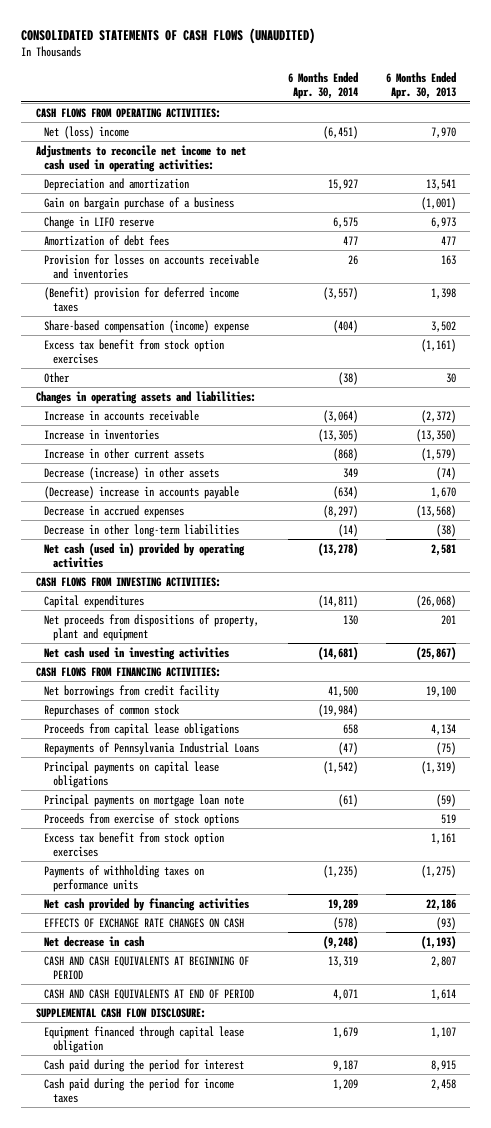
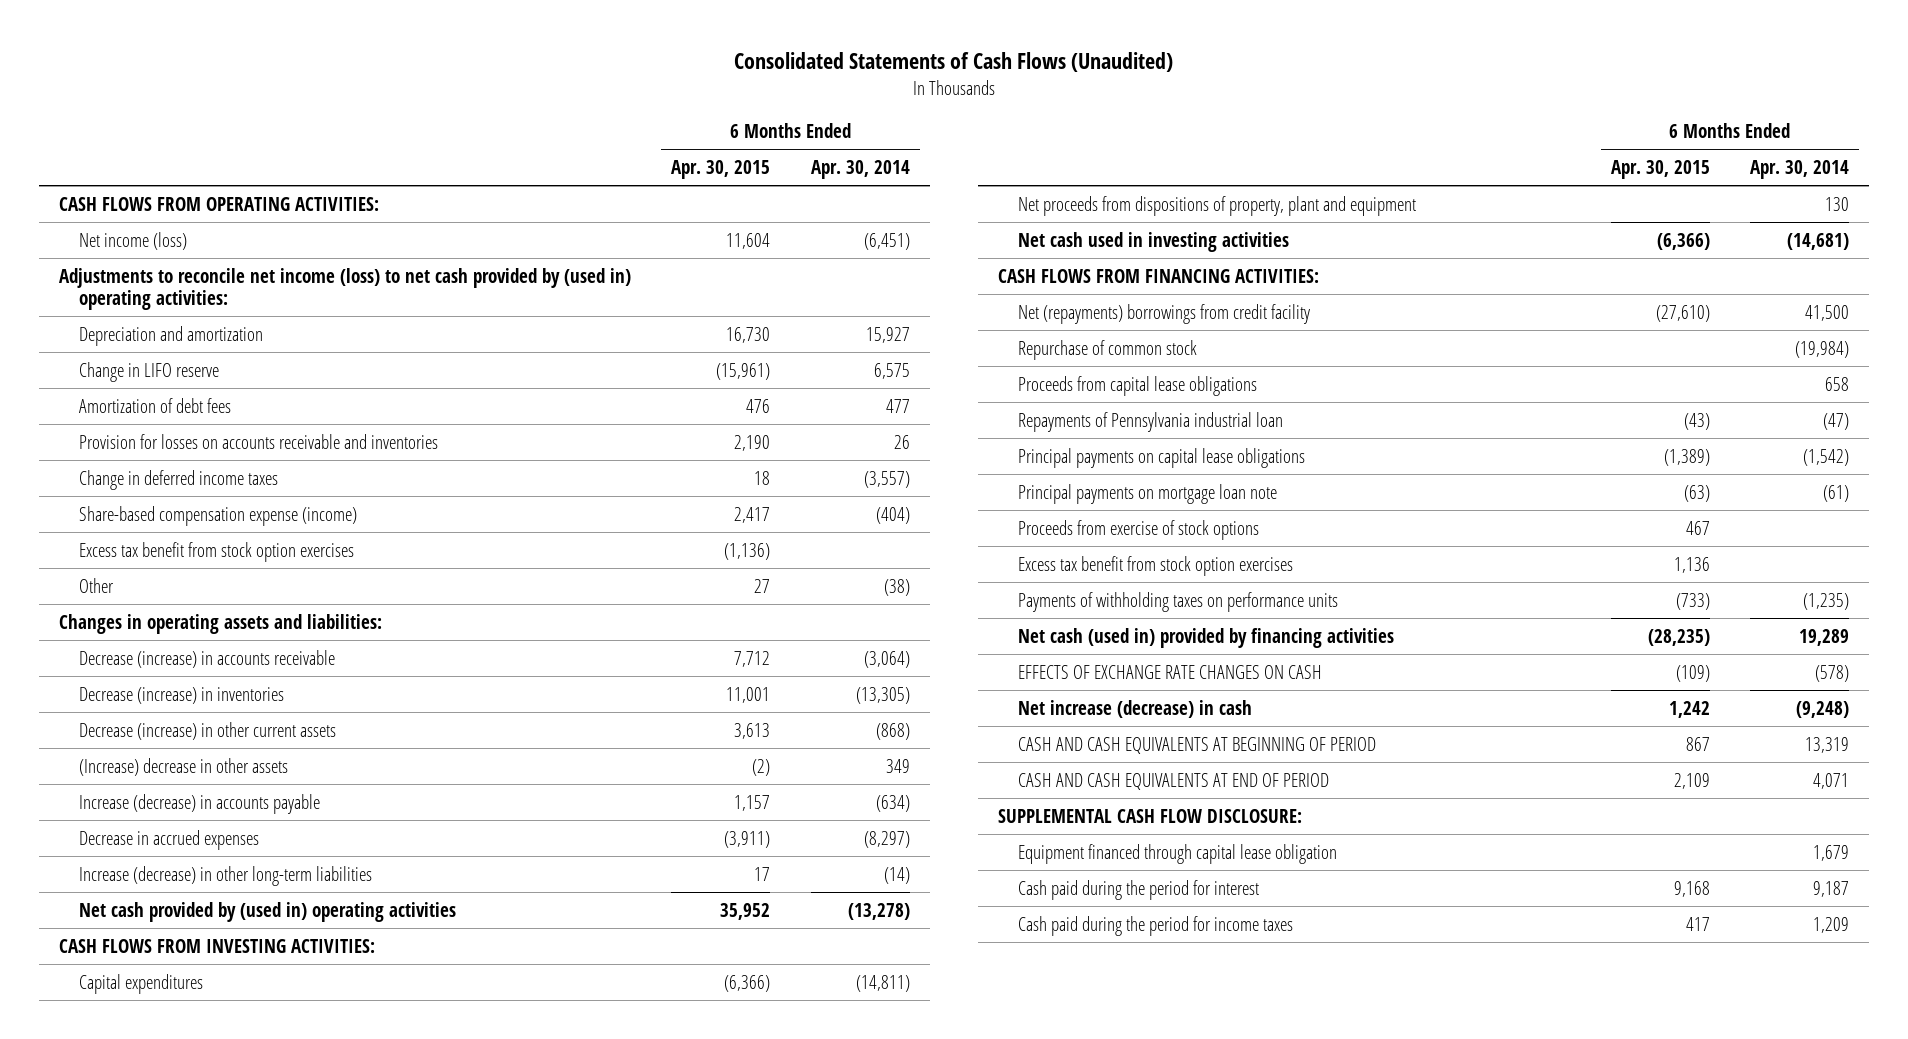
[21,28,316,45] CONSOLIDATED STATEMENTS OF CASH FLOWS (UNAUDITED) -> [734,51,1174,72] Consolidated Statements of Cash Flows (Unaudited)
[385,72,456,100] 6 Months Ended Apr. 30, 2013 -> none
none -> [671,160,771,180] Apr. 30, 2015
[44,125,130,139] Net (loss) income -> [79,231,188,250] Net income (loss)
[35,144,246,173] Adjustments to reconcile net income to net cash used in operating activities: -> [59,267,632,311] Adjustments to reconcile net income (loss) to net cash provided by (used in) operating activities:
[44,196,235,210] Gain on bargain purchase of a business -> none
[44,286,240,313] (Benefit) provision for deferred income taxes -> [79,469,279,490] Change in deferred income taxes
[44,319,250,333] Share-based compensation (income) expense -> [79,505,358,526] Share-based compensation expense (income)
[44,409,200,421] Increase in accounts receivable -> [79,649,336,668] Decrease (increase) in accounts receivable
[44,428,160,440] Increase in inventories -> [79,686,285,704] Decrease (increase) in inventories
[44,447,205,459] Increase in other current assets -> [79,721,337,740] Decrease (increase) in other current assets
[44,466,220,480] Decrease (increase) in other assets -> [79,757,289,776] (Increase) decrease in other assets
[44,485,240,499] (Decrease) increase in accounts payable -> [79,793,321,814] Increase (decrease) in accounts payable
[44,523,240,537] Decrease in other long-term liabilities -> [79,865,373,886] Increase (decrease) in other long-term liabilities
[44,542,246,569] Net cash (used in) provided by operating activities -> [79,901,457,922] Net cash provided by (used in) operating activities
[44,684,220,698] Net borrowings from credit facility -> [1018,303,1311,324] Net (repayments) borrowings from credit facility
[44,703,181,717] Repurchases of common stock -> [1018,339,1198,360] Repurchase of common stock
[44,741,260,755] Repayments of Pennsylvania Industrial Loans -> [1018,411,1284,432] Repayments of Pennsylvania industrial loan
[44,897,250,911] Net cash provided by financing activities -> [1018,627,1395,648] Net cash (used in) provided by financing activities
[44,935,145,947] Net decrease in cash -> [1018,699,1253,718] Net increase (decrease) in cash

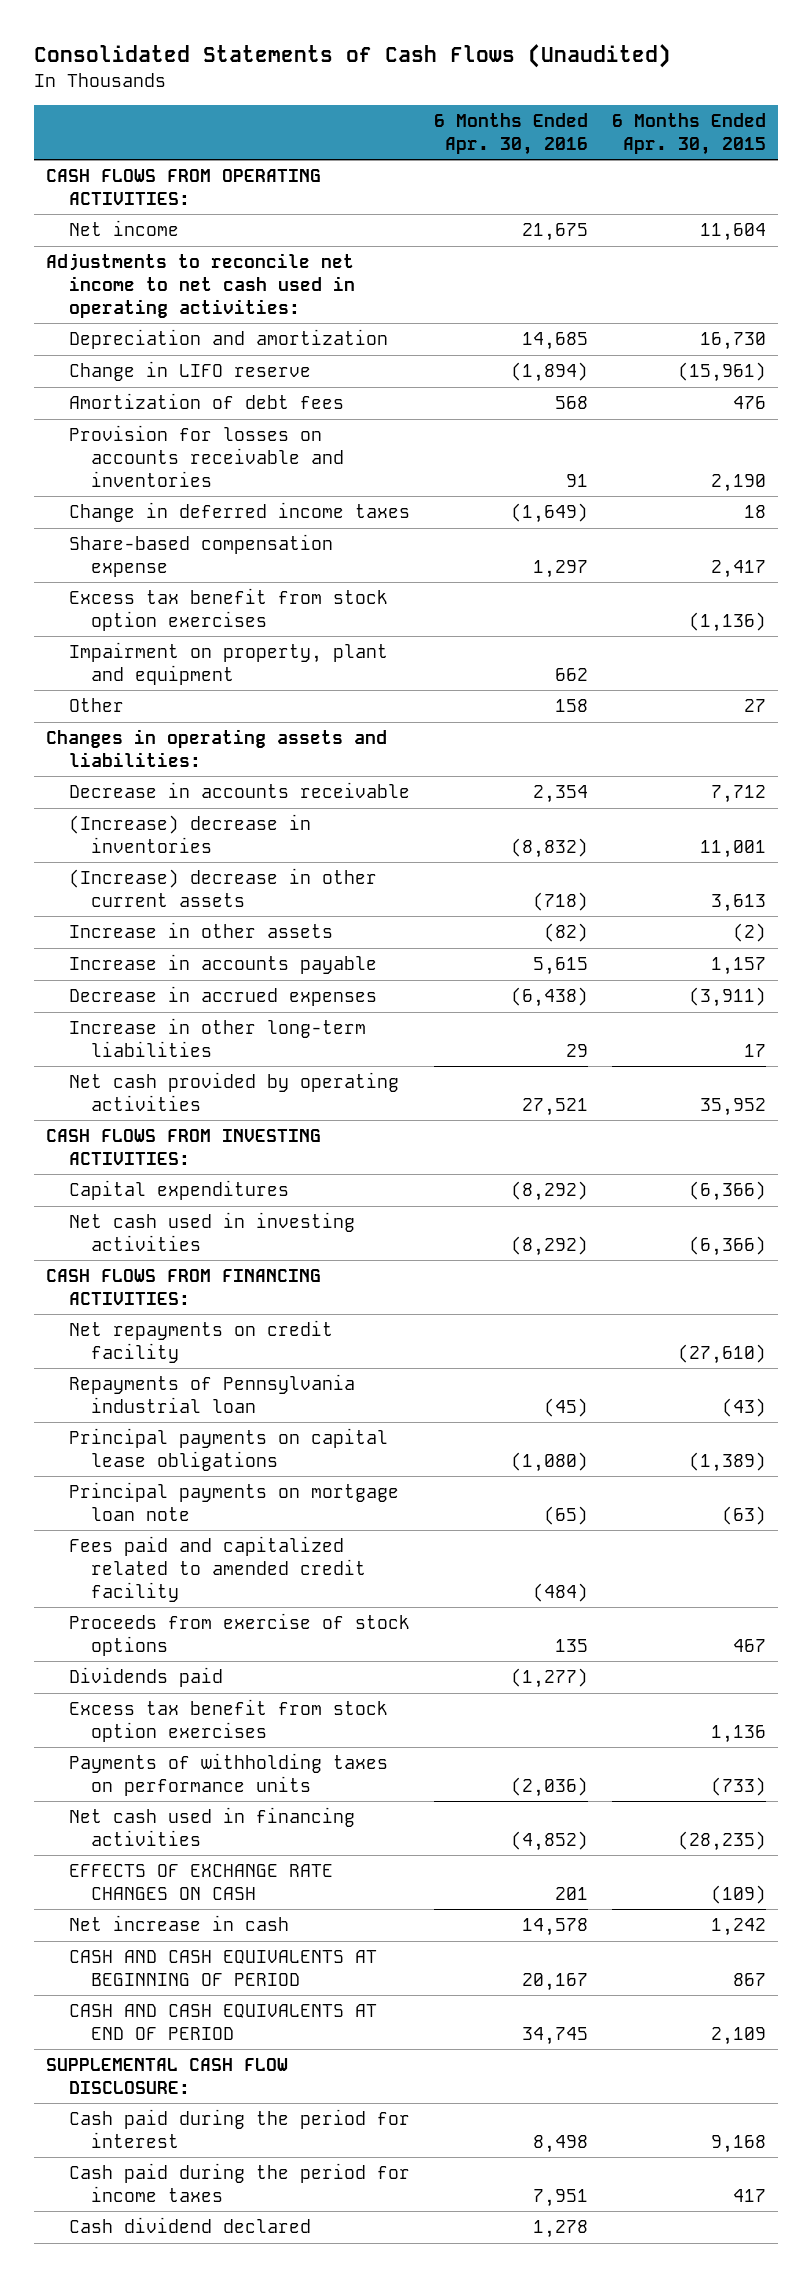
[810,160,910,180] Apr. 30, 2014 -> none
none -> [433,113,588,155] 6 Months Ended Apr. 30, 2016
[79,231,188,250] Net income (loss) -> [68,220,179,237] Net income
[59,267,632,311] Adjustments to reconcile net income (loss) to net cash provided by (used in) operating activities: -> [45,253,355,318] Adjustments to reconcile net income to net cash used in operating activities:
[79,505,358,526] Share-based compensation expense (income) -> [68,534,333,577] Share-based compensation expense
none -> [68,642,388,685] Impairment on property, plant and equipment
[79,649,336,668] Decrease (increase) in accounts receivable -> [68,782,410,799] Decrease in accounts receivable
[79,686,285,704] Decrease (increase) in inventories -> [68,814,311,853] (Increase) decrease in inventories
[79,721,337,740] Decrease (increase) in other current assets -> [68,868,377,907] (Increase) decrease in other current assets
[79,757,289,776] (Increase) decrease in other assets -> [68,922,333,939] Increase in other assets
[79,793,321,814] Increase (decrease) in accounts payable -> [68,954,377,975] Increase in accounts payable
[79,865,373,886] Increase (decrease) in other long-term liabilities -> [68,1018,366,1057] Increase in other long-term liabilities
[79,901,457,922] Net cash provided by (used in) operating activities -> [68,1072,399,1111] Net cash provided by operating activities
[1018,195,1417,216] Net proceeds from dispositions of property, plant and equipment -> none
[1018,339,1198,360] Repurchase of common stock -> none
[1018,375,1258,396] Proceeds from capital lease obligations -> none
[1018,303,1311,324] Net (repayments) borrowings from credit facility -> [68,1320,333,1363] Net repayments on credit facility
none -> [68,1536,367,1602] Fees paid and capitalized related to amended credit facility
none -> [68,1667,223,1688] Dividends paid
[1018,627,1395,648] Net cash (used in) provided by financing activities -> [68,1807,355,1846] Net cash used in financing activities
[1018,699,1253,718] Net increase (decrease) in cash -> [68,1915,289,1932] Net increase in cash
[1018,843,1338,864] Equipment financed through capital lease obligation -> none
none -> [68,2217,311,2234] Cash dividend declared

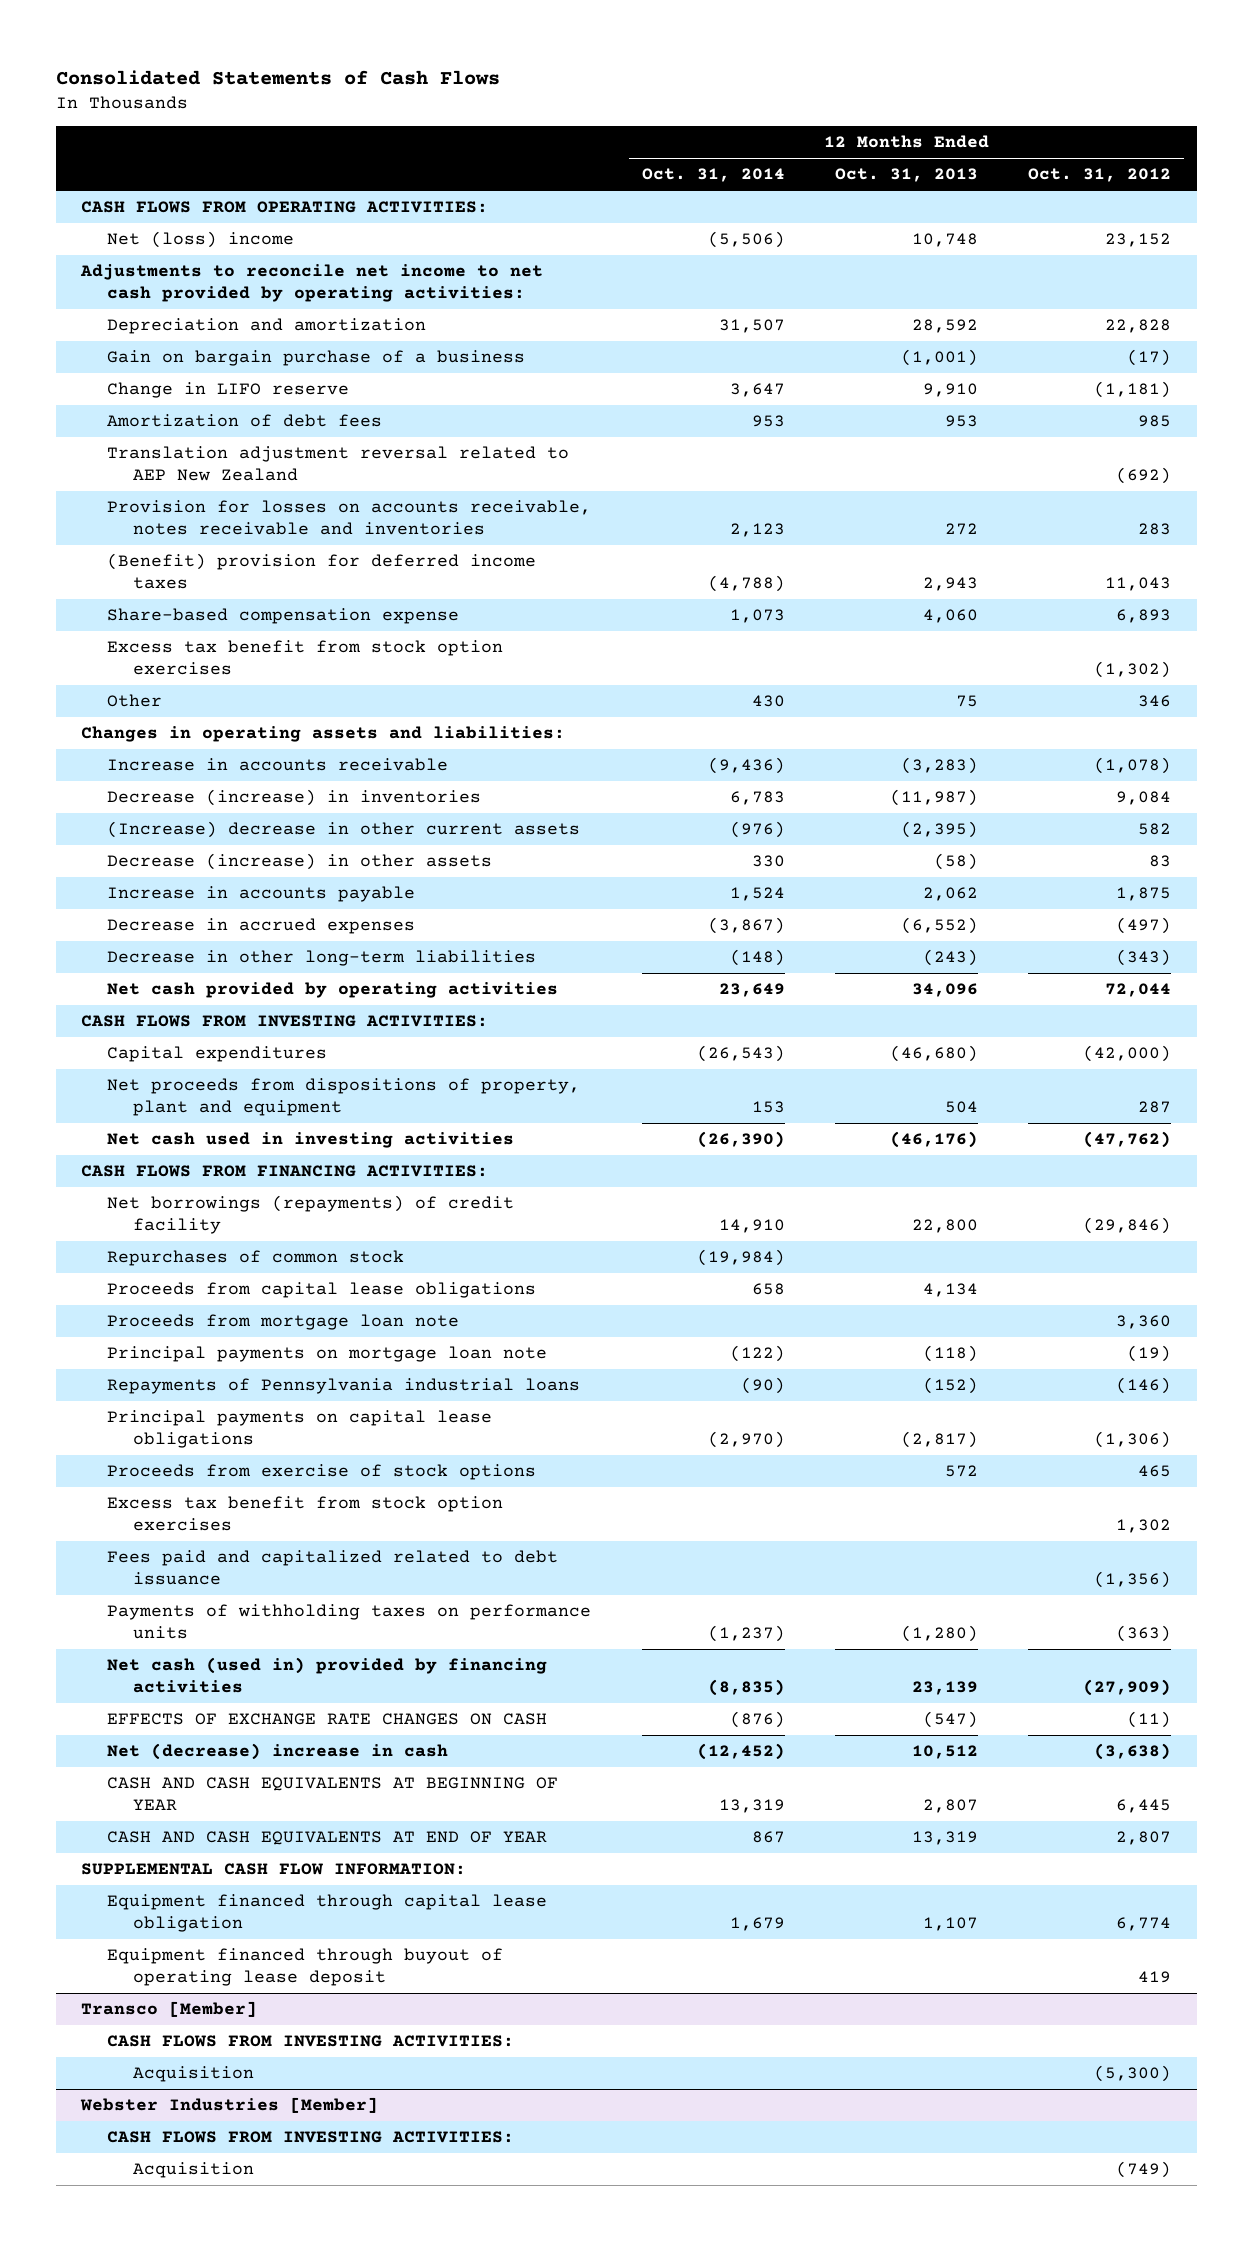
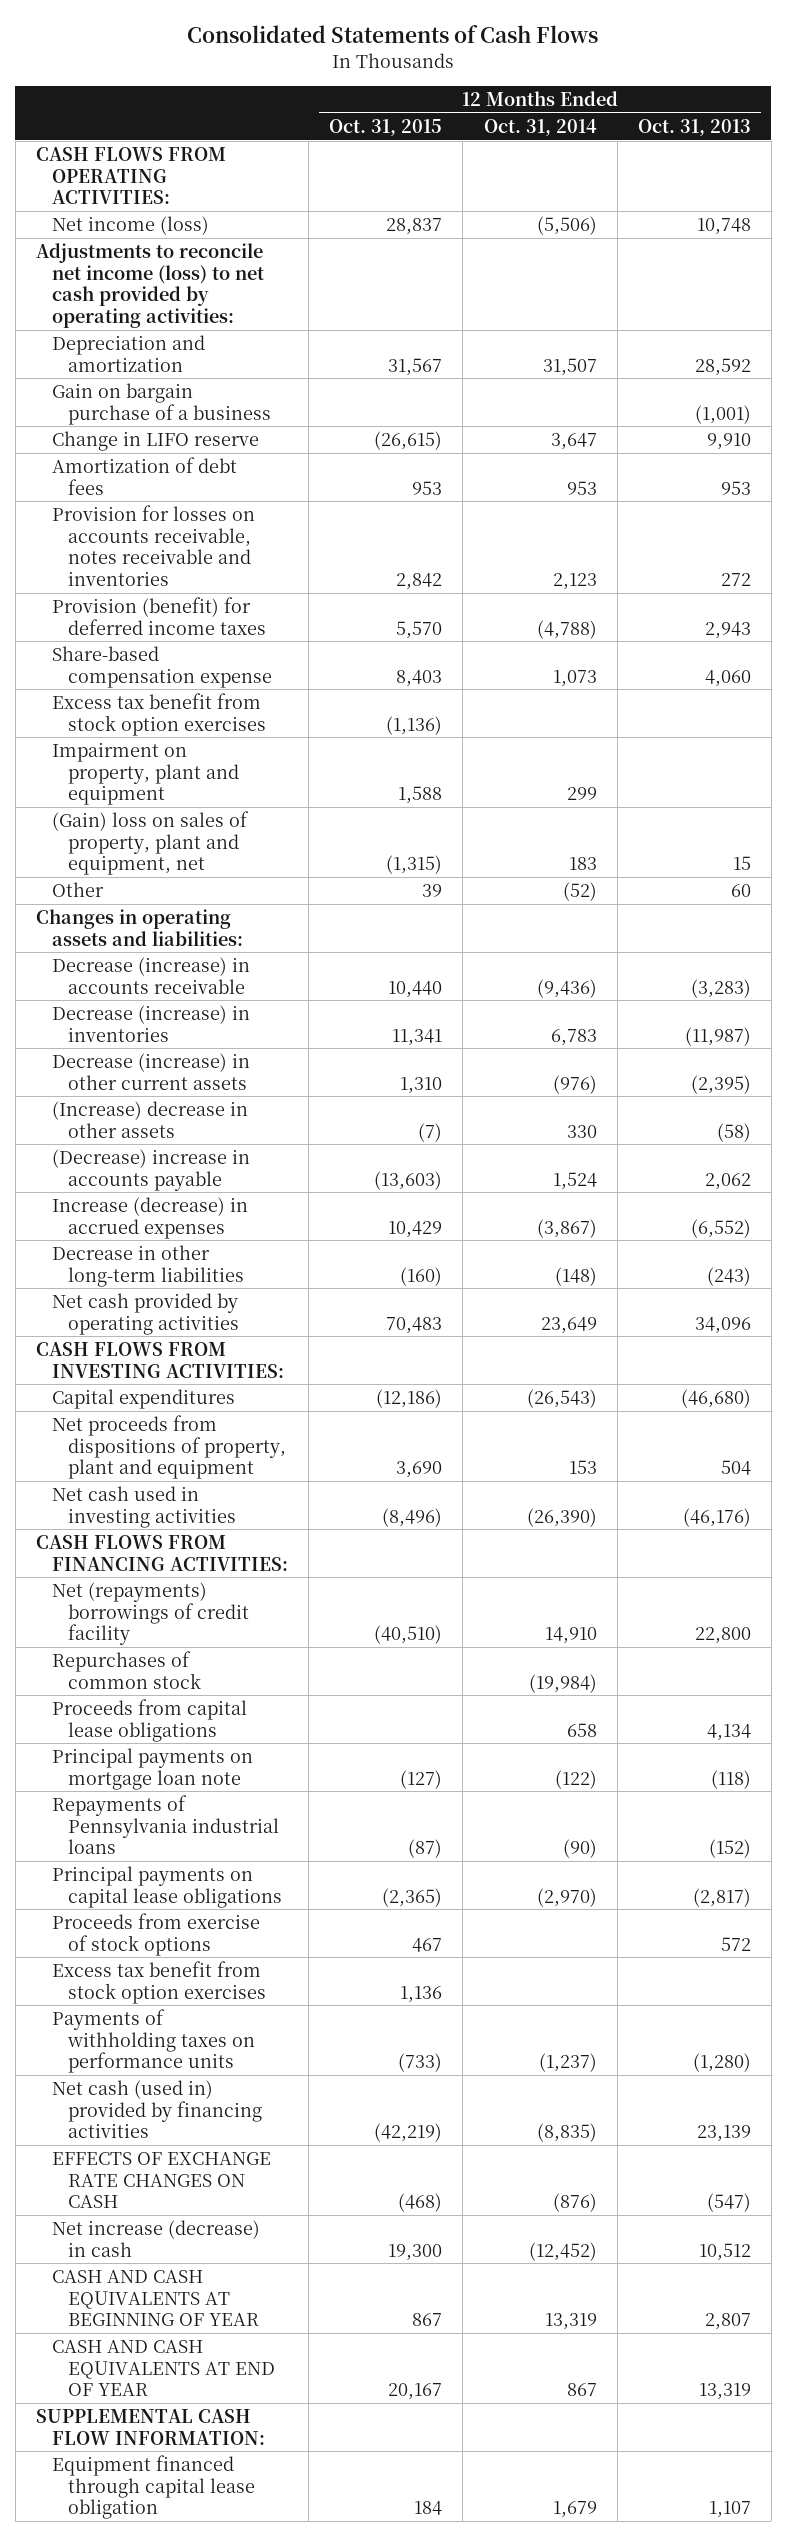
[1028,168,1172,183] Oct. 31, 2012 -> none
none -> [329,118,443,136] Oct. 31, 2015
[107,231,295,249] Net (loss) income -> [52,216,210,236] Net income (loss)
[80,264,544,303] Adjustments to reconcile net income to net cash provided by operating activities: -> [36,243,265,328] Adjustments to reconcile net income (loss) to net cash provided by operating activities:
[107,446,570,482] Translation adjustment reversal related to AEP New Zealand -> none
[107,553,537,590] (Benefit) provision for deferred income taxes -> [52,597,267,635] Provision (benefit) for deferred income taxes
none -> [52,742,240,806] Impairment on property, plant and equipment
none -> [52,811,250,876] (Gain) loss on sales of property, plant and equipment, net
[751,695,785,708] 430 -> [562,882,597,902] (52)
[956,695,979,708] 75 -> [730,884,751,898] 60
[107,758,449,772] Increase in accounts receivable -> [52,957,251,994] Decrease (increase) in accounts receivable
[107,821,581,839] (Increase) decrease in other current assets -> [52,1053,251,1090] Decrease (increase) in other current assets
[107,853,493,871] Decrease (increase) in other assets -> [52,1101,249,1138] (Increase) decrease in other assets
[107,886,416,903] Increase in accounts payable -> [52,1149,251,1191] (Decrease) increase in accounts payable
[107,918,416,935] Decrease in accrued expenses -> [52,1197,249,1239] Increase (decrease) in accrued expenses
[107,1195,515,1235] Net borrowings (repayments) of credit facility -> [52,1582,250,1646] Net (repayments) borrowings of credit facility
[107,1314,460,1331] Proceeds from mortgage loan note -> none
[107,1550,559,1586] Fees paid and capitalized related to debt issuance -> none
[107,1743,449,1761] Net (decrease) increase in cash -> [52,2220,261,2257] Net increase (decrease) in cash
[107,1948,504,1987] Equipment financed through buyout of operating lease deposit -> none
[81,2001,258,2018] Transco [Member] -> none
[107,2035,515,2048] CASH FLOWS FROM INVESTING ACTIVITIES: -> none
[133,2066,255,2083] Acquisition -> none
[80,2097,379,2114] Webster Industries [Member] -> none
[107,2131,515,2144] CASH FLOWS FROM INVESTING ACTIVITIES: -> none
[133,2162,255,2179] Acquisition -> none

